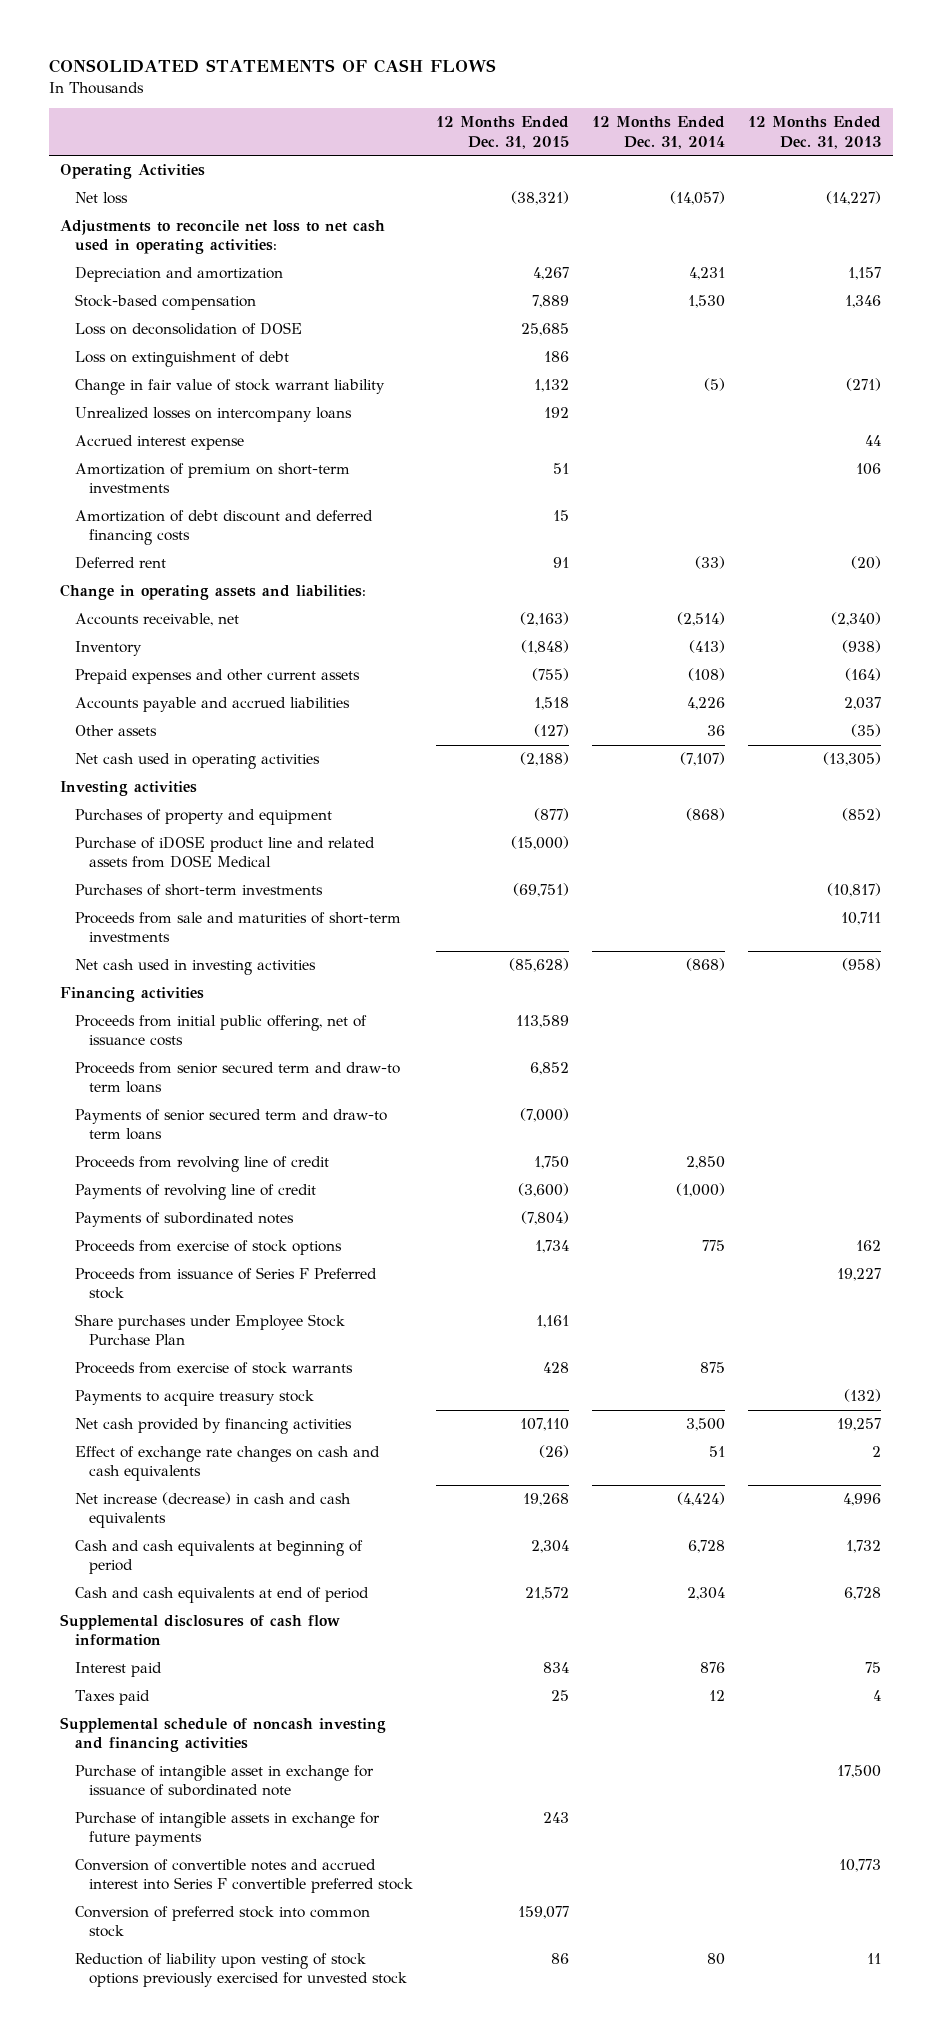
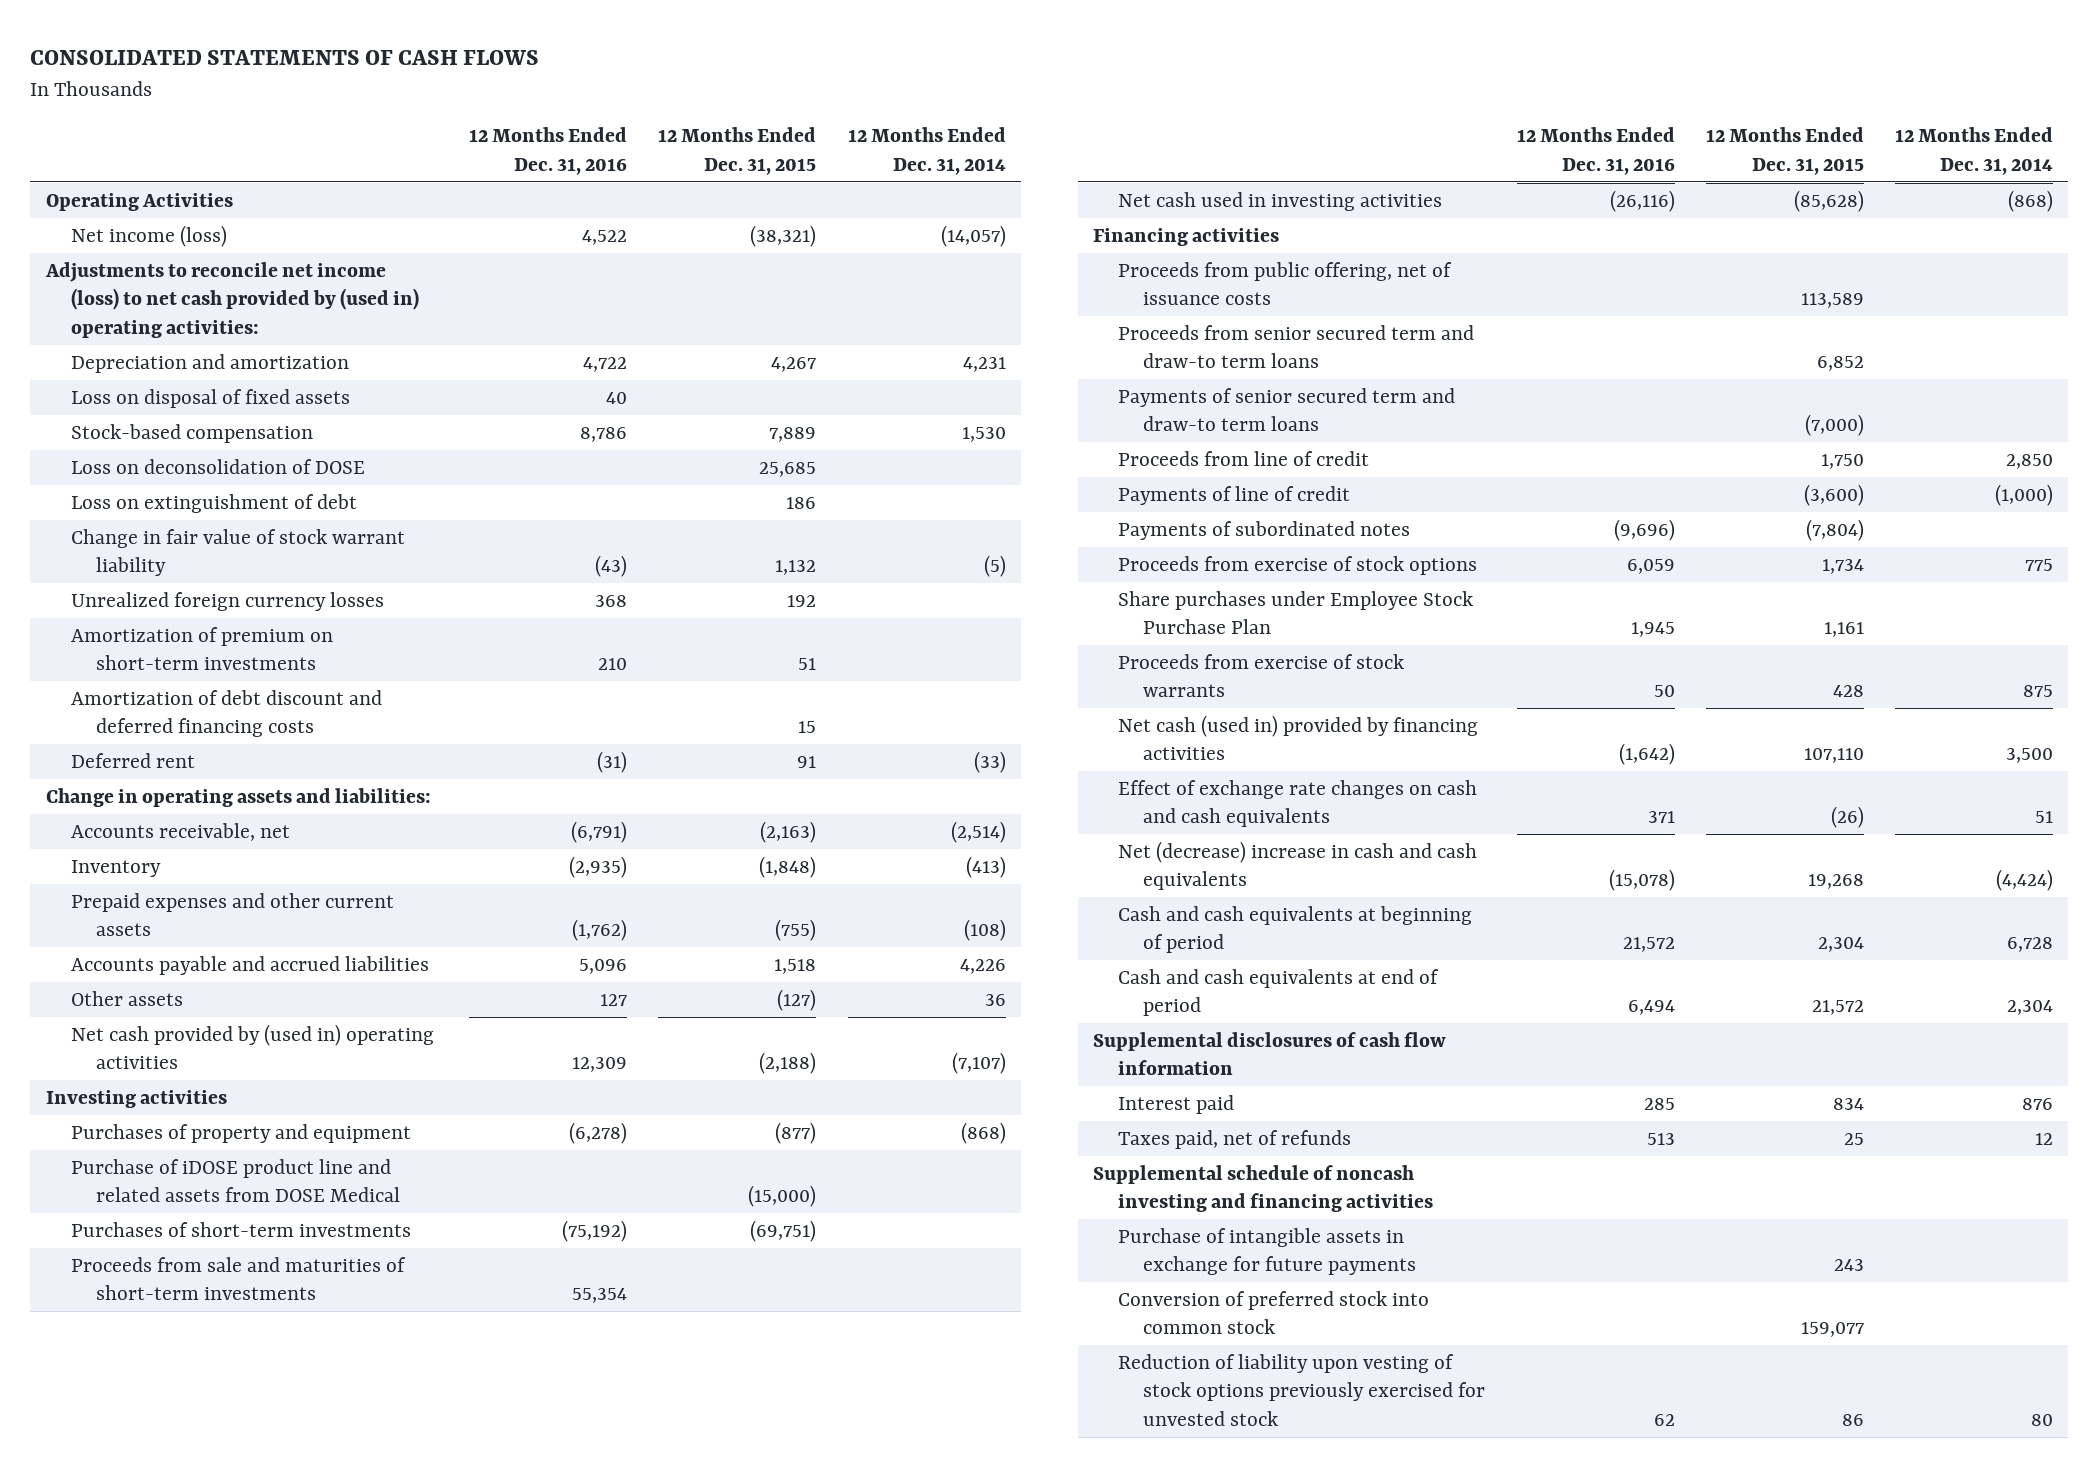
[748,116,882,149] 12 Months Ended Dec. 31, 2013 -> none
none -> [469,127,628,175] 12 Months Ended Dec. 31, 2016
[74,192,128,205] Net loss -> [70,224,227,247] Net income (loss)
[60,220,386,255] Adjustments to reconcile net loss to net cash used in operating activities: -> [44,261,419,338] Adjustments to reconcile net income (loss) to net cash provided by (used in) operating activities:
none -> [70,388,350,408] Loss on disposal of fixed assets
[74,435,244,451] Accrued interest expense -> none
[74,407,352,423] Unrealized losses on intercompany loans -> [70,591,384,611] Unrealized foreign currency losses
[74,753,320,770] Net cash used in operating activities -> [70,1023,434,1070] Net cash provided by (used in) operating activities
[74,1015,367,1047] Proceeds from initial public offering, net of issuance costs -> [1118,261,1453,306] Proceeds from public offering, net of issuance costs
[74,1156,329,1173] Proceeds from revolving line of credit -> [1118,450,1370,466] Proceeds from line of credit
[74,1184,316,1201] Payments of revolving line of credit -> [1118,485,1351,505] Payments of line of credit
[74,1267,377,1300] Proceeds from issuance of Series F Preferred stock -> none
[74,1390,314,1407] Payments to acquire treasury stock -> none
[74,1418,352,1435] Net cash provided by financing activities -> [1118,714,1479,761] Net cash (used in) provided by financing activities
[74,1492,351,1529] Net increase (decrease) in cash and cash equivalents -> [1118,840,1478,891] Net (decrease) increase in cash and cash equivalents
[74,1690,150,1706] Taxes paid -> [1118,1129,1352,1149] Taxes paid, net of refunds
[74,1765,374,1797] Purchase of intangible asset in exchange for issuance of subordinated note -> none
[74,1859,414,1894] Conversion of convertible notes and accrued interest into Series F convertible preferred stock -> none

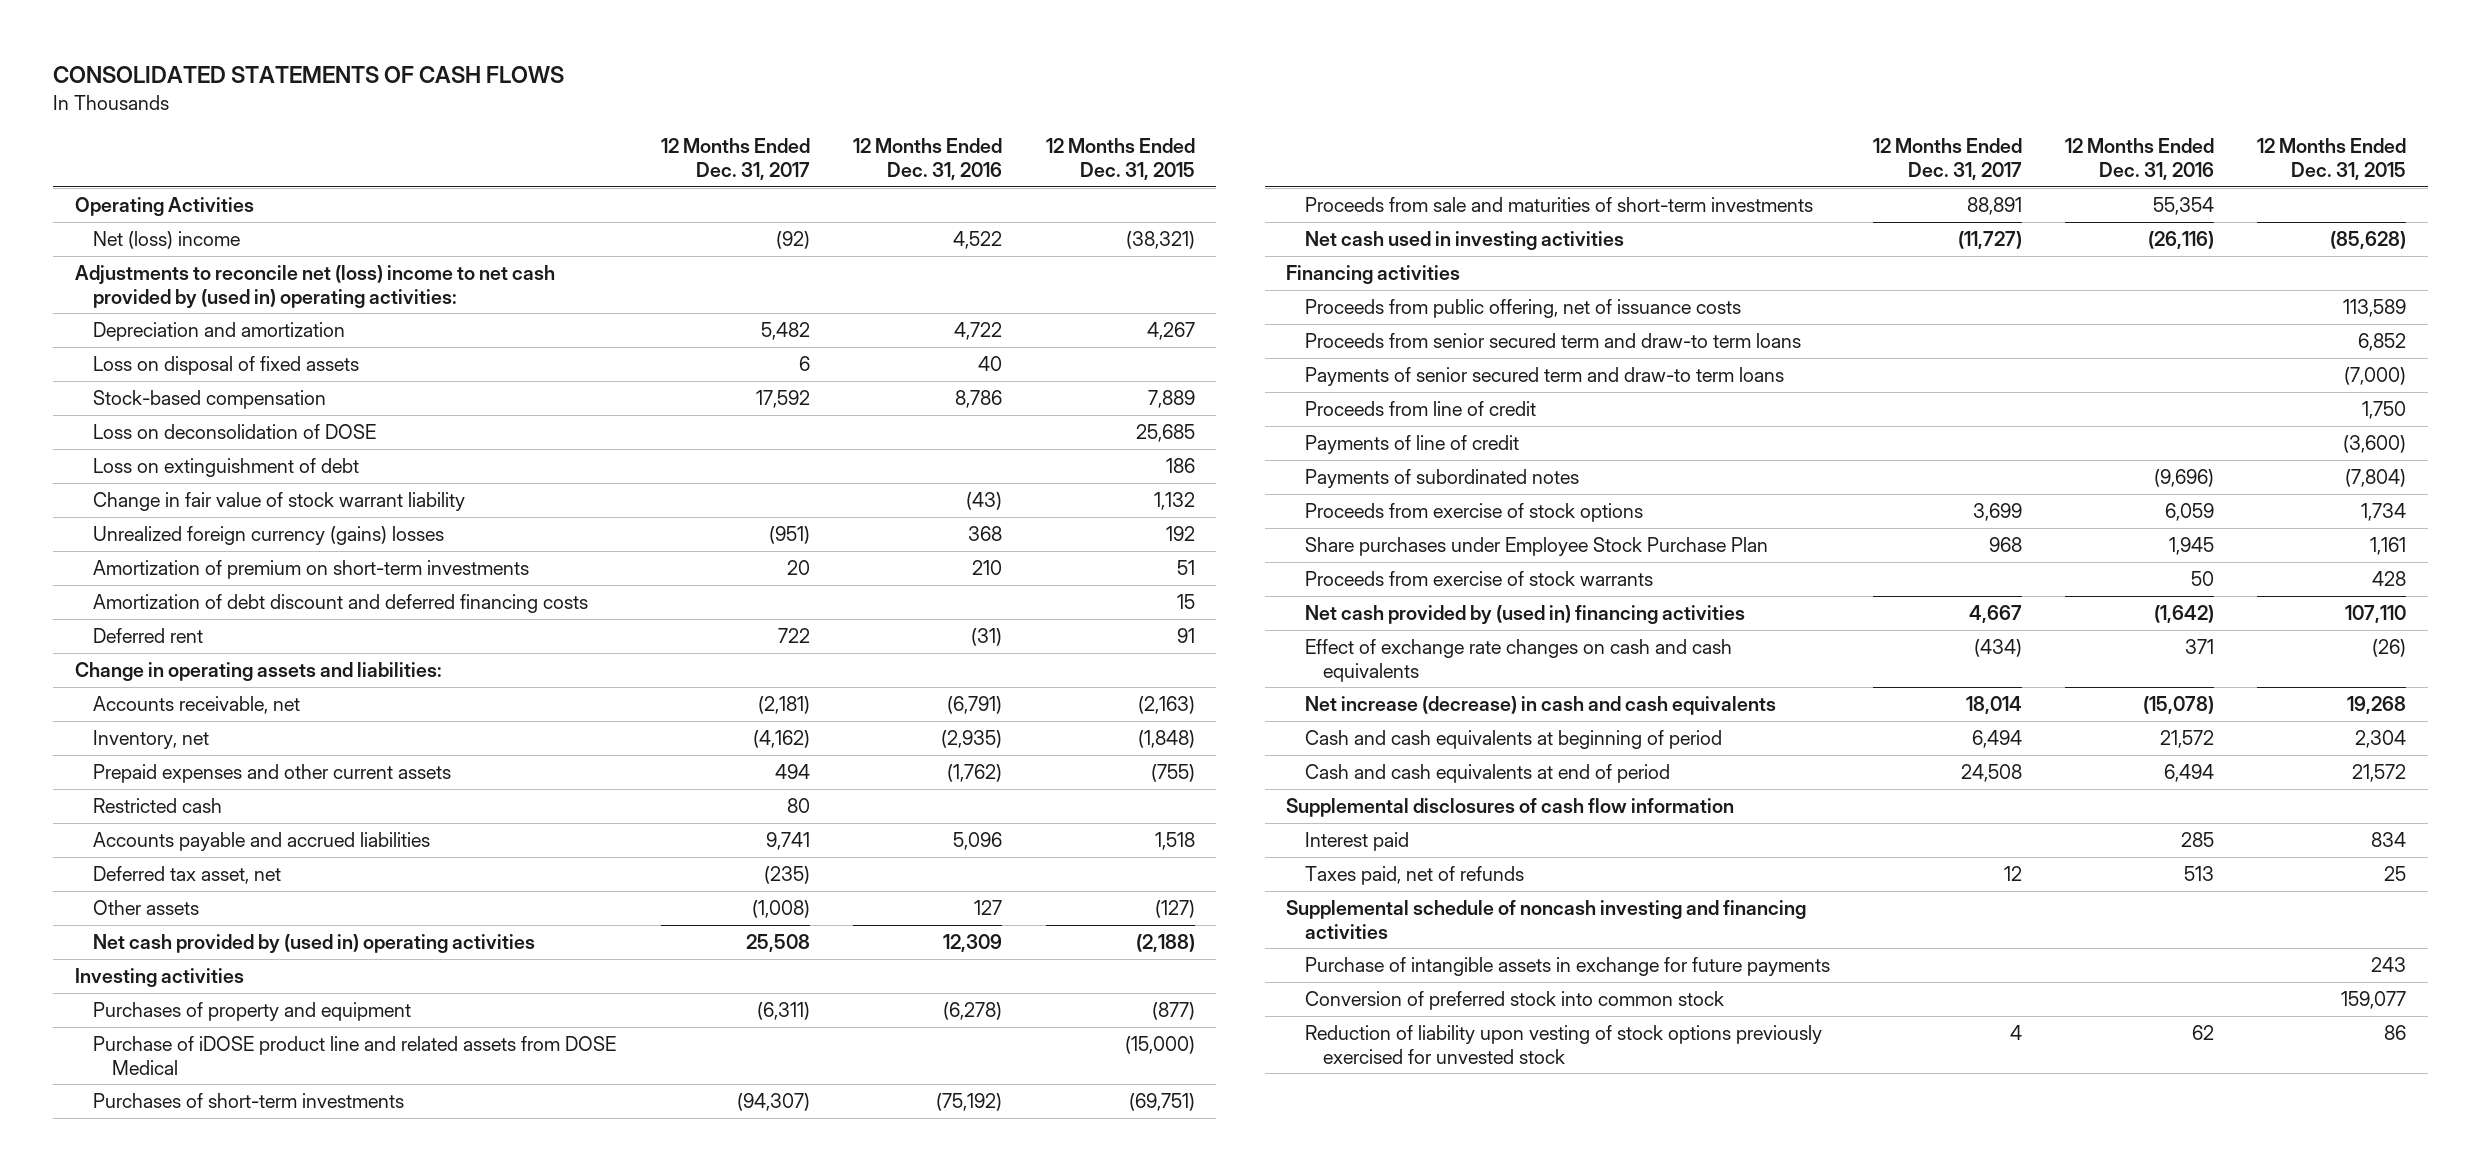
[847,127,1006,175] 12 Months Ended Dec. 31, 2014 -> none
none -> [661,138,811,180] 12 Months Ended Dec. 31, 2017
[70,224,227,247] Net income (loss) -> [93,231,241,250] Net (loss) income
[44,261,419,338] Adjustments to reconcile net income (loss) to net cash provided by (used in) operating activities: -> [74,265,555,308] Adjustments to reconcile net (loss) income to net cash provided by (used in) operating activities:
[70,591,384,611] Unrealized foreign currency losses -> [93,526,445,546] Unrealized foreign currency (gains) losses
[70,859,161,877] Inventory -> [93,730,210,750] Inventory, net
none -> [93,798,223,814] Restricted cash
none -> [93,866,282,885] Deferred tax asset, net
[1118,714,1479,761] Net cash (used in) provided by financing activities -> [1304,605,1745,625] Net cash provided by (used in) financing activities
[1118,840,1478,891] Net (decrease) increase in cash and cash equivalents -> [1304,696,1776,716] Net increase (decrease) in cash and cash equivalents

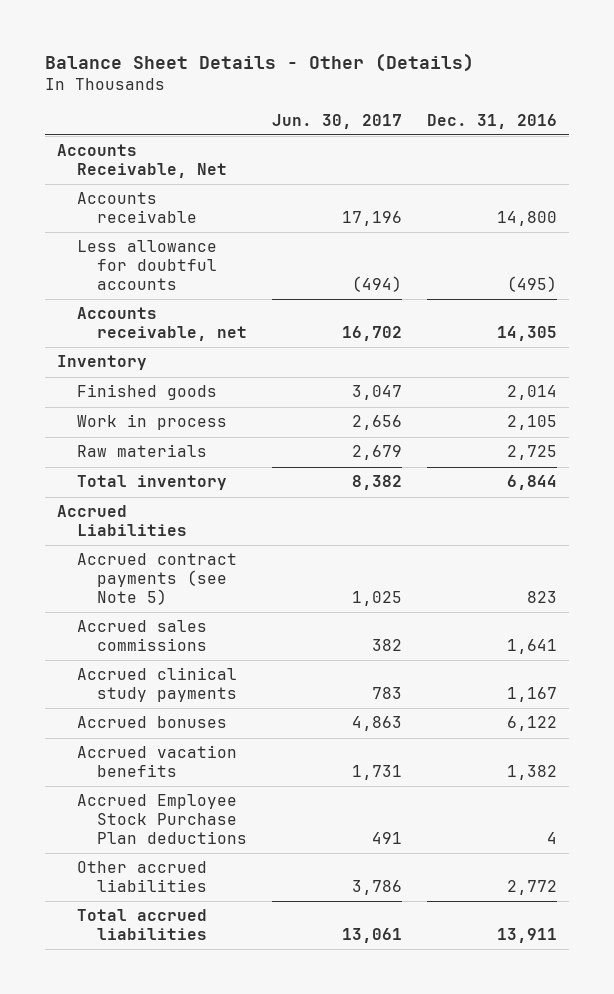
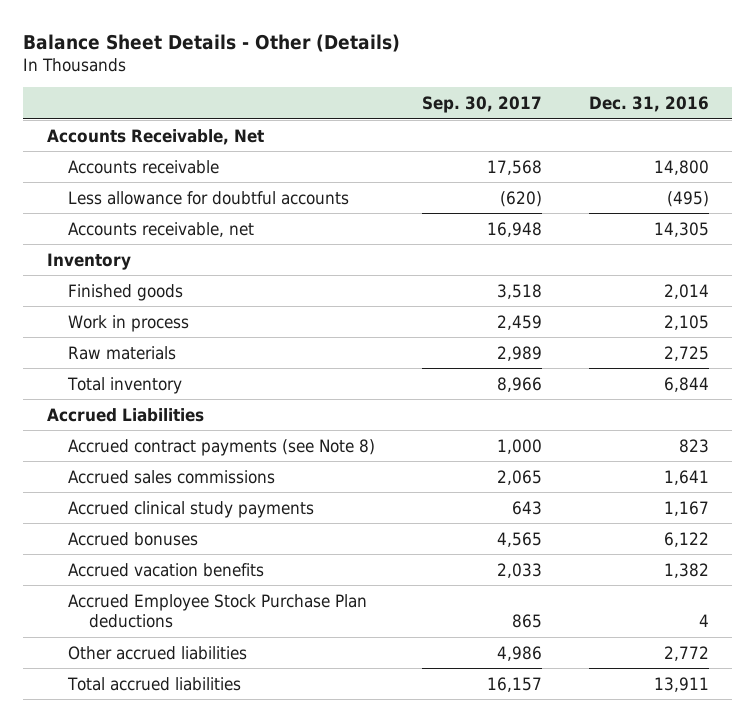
[272,113,403,129] Jun. 30, 2017 -> none
none -> [421,95,542,113] Sep. 30, 2017
[77,553,238,605] Accrued contract payments (see Note 5) -> [67,438,375,456] Accrued contract payments (see Note 8)

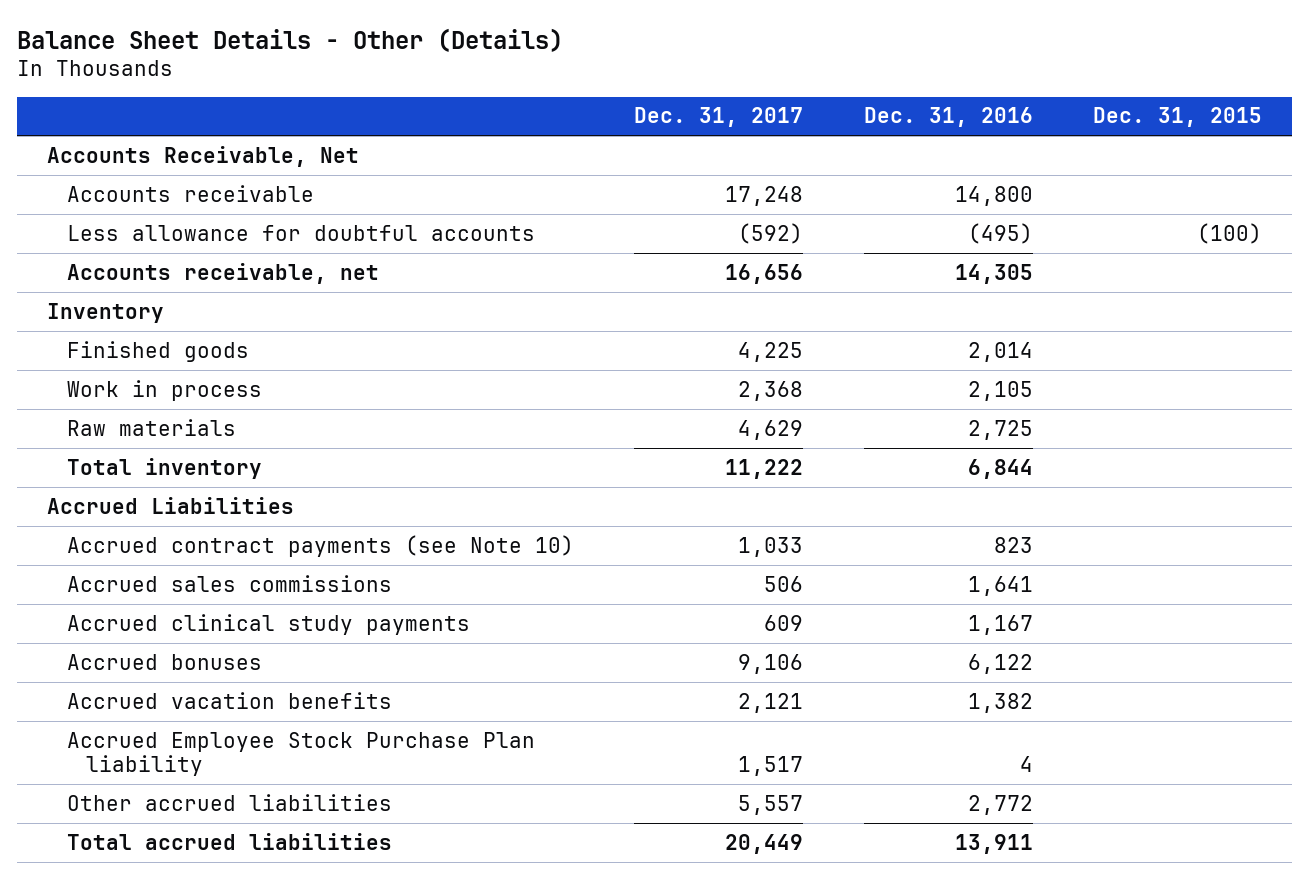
[421,95,542,113] Sep. 30, 2017 -> none
none -> [634,107,804,128] Dec. 31, 2017
none -> [1093,107,1263,128] Dec. 31, 2015
[67,438,375,456] Accrued contract payments (see Note 8) -> [66,534,574,557] Accrued contract payments (see Note 10)
[67,593,367,629] Accrued Employee Stock Purchase Plan deductions -> [66,731,535,776] Accrued Employee Stock Purchase Plan liability

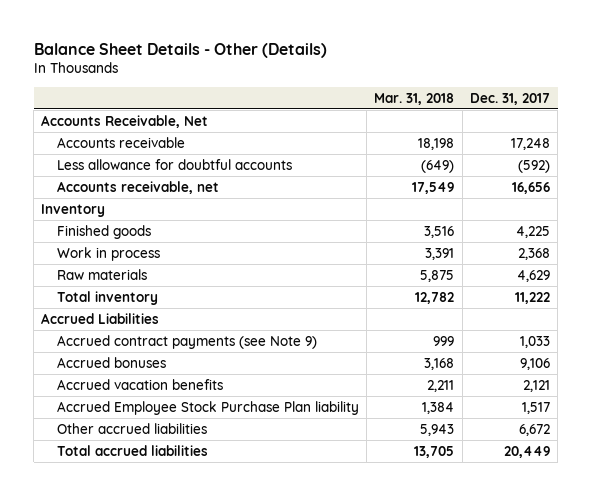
[863,107,1033,128] Dec. 31, 2016 -> none
[1093,107,1263,128] Dec. 31, 2015 -> none
none -> [374,92,455,105] Mar. 31, 2018
[66,574,392,592] Accrued sales commissions -> none
[66,613,470,635] Accrued clinical study payments -> none
[66,534,574,557] Accrued contract payments (see Note 10) -> [56,334,317,349] Accrued contract payments (see Note 9)
[738,794,804,815] 5,557 -> [518,423,550,436] 6,672

